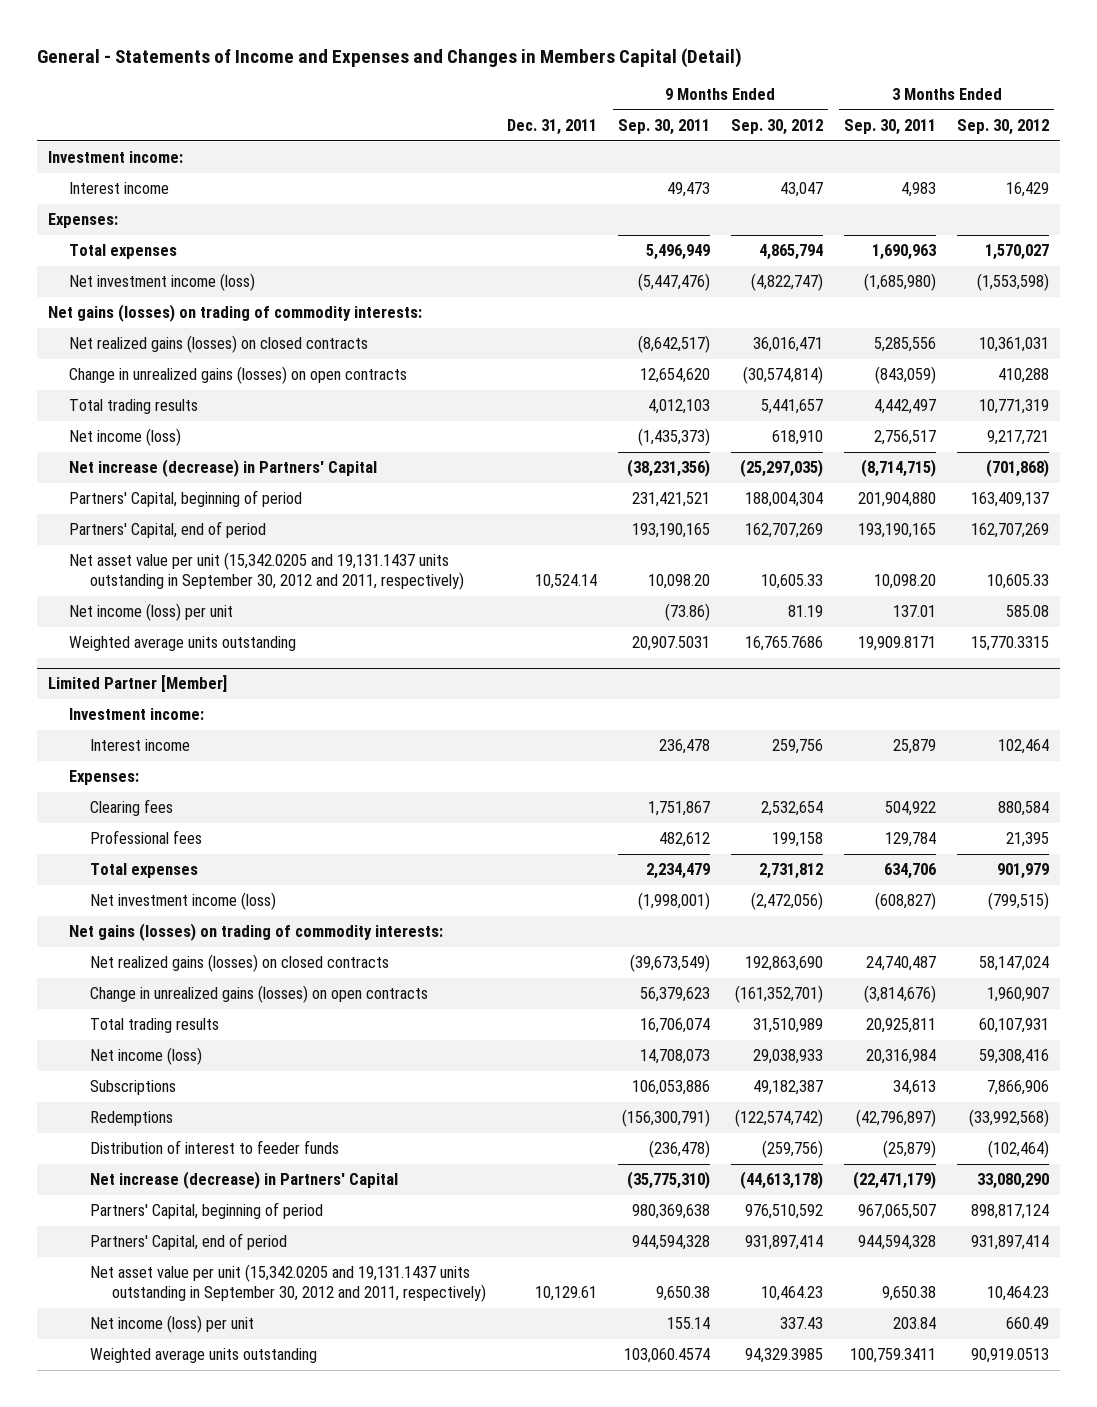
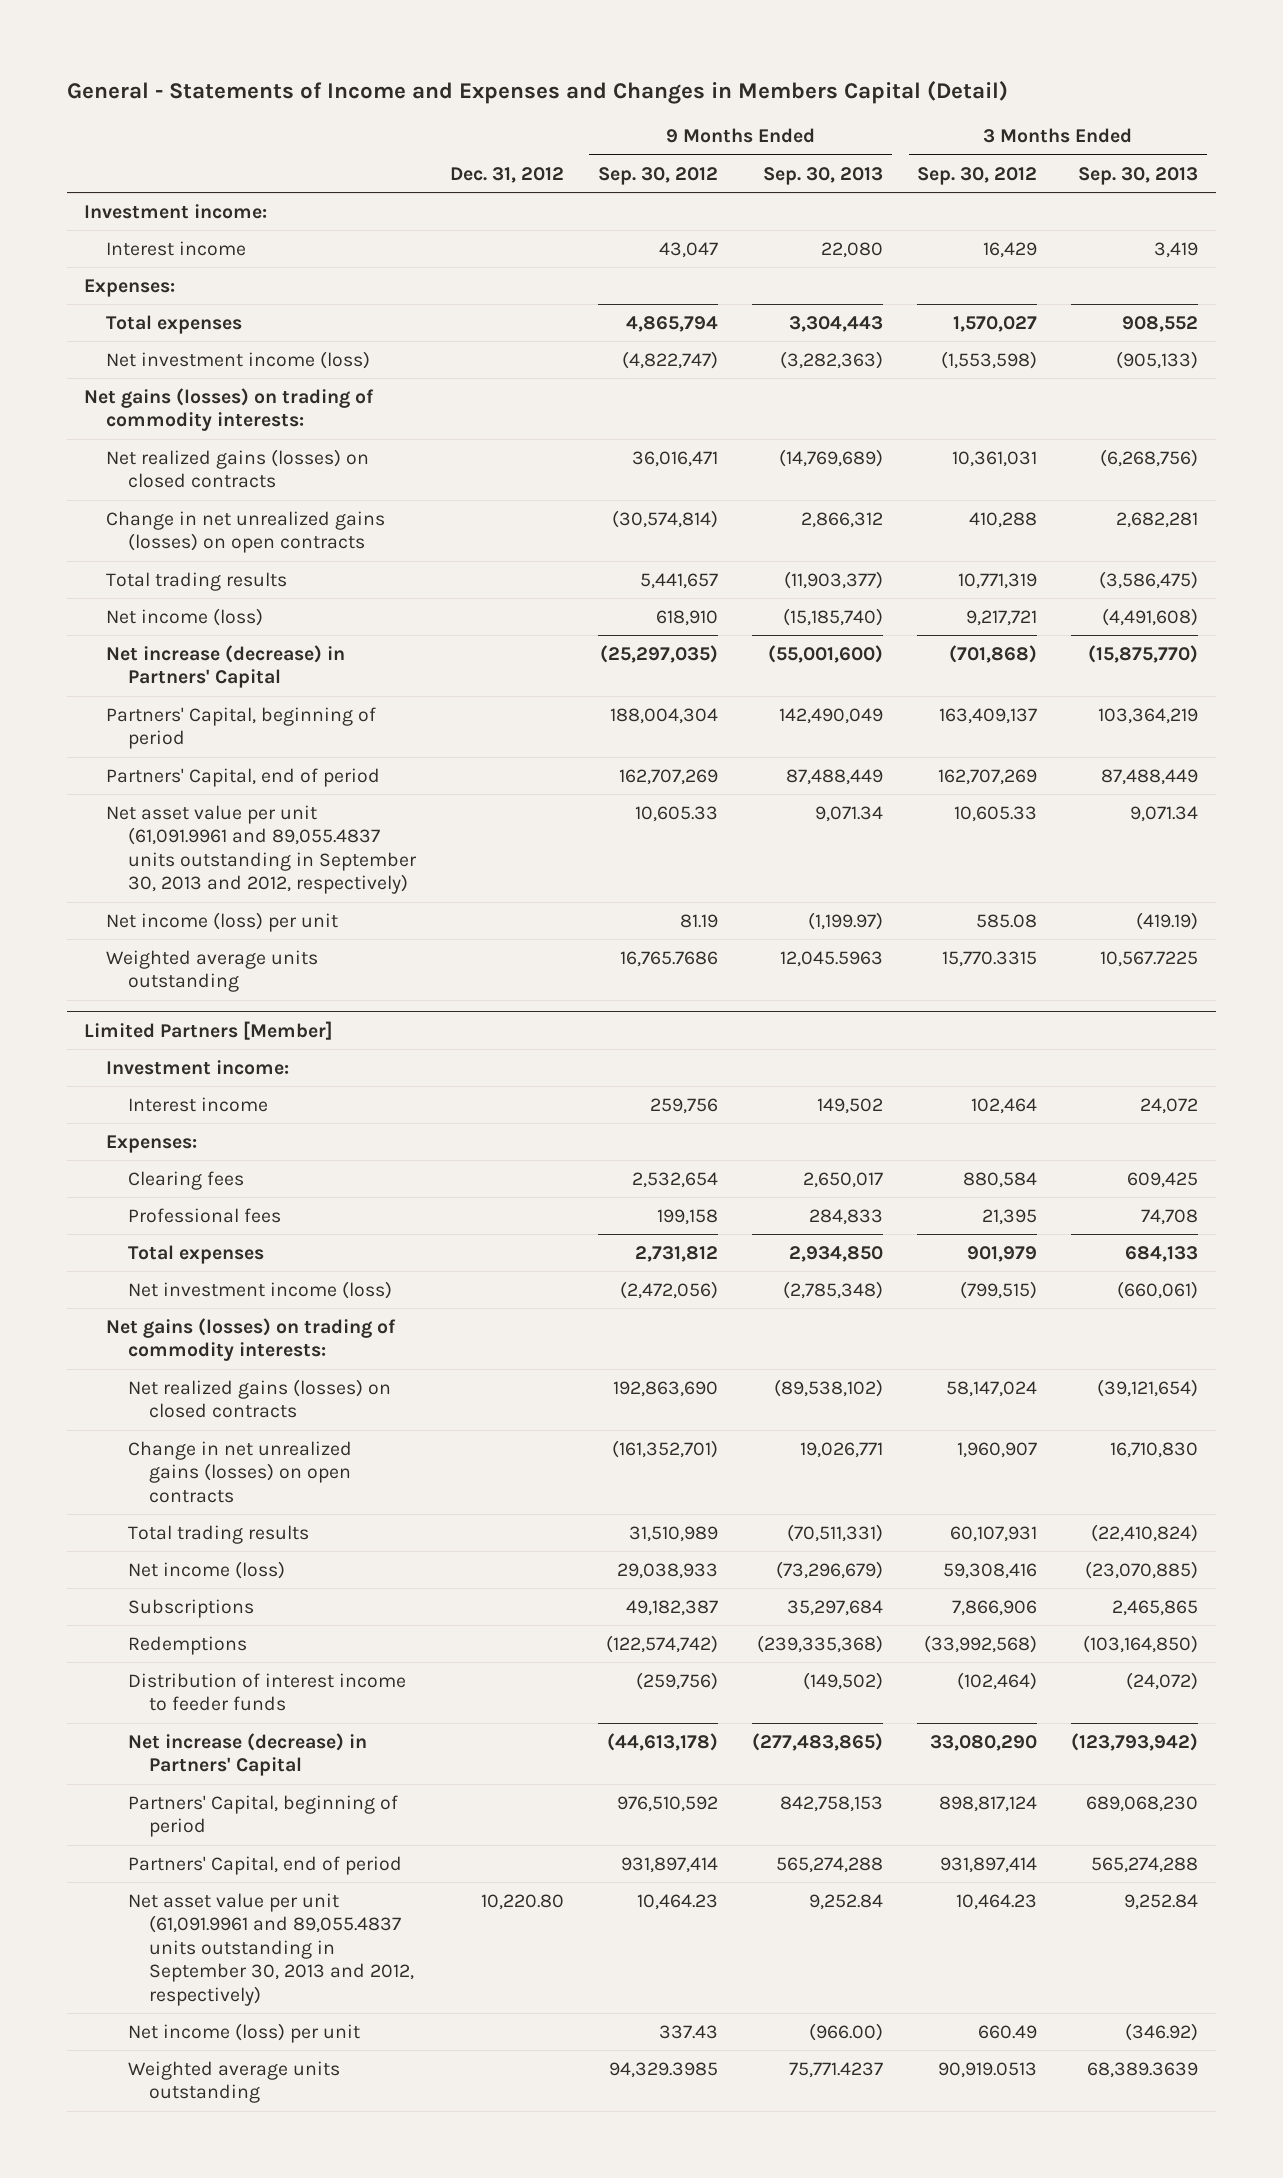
[506,119,597,136] Dec. 31, 2011 -> none
[617,119,710,136] Sep. 30, 2011 -> none
[844,119,937,136] Sep. 30, 2011 -> none
none -> [449,166,564,183] Dec. 31, 2012
none -> [763,166,884,185] Sep. 30, 2013
none -> [1078,166,1199,185] Sep. 30, 2013
[69,366,408,385] Change in unrealized gains (losses) on open contracts -> [105,510,385,554] Change in net unrealized gains (losses) on open contracts
[69,552,465,591] Net asset value per unit (15,342.0205 and 19,131.1437 units outstanding in September 30, 2012 and 2011, respectively) -> [105,804,417,895] Net asset value per unit (61,091.9961 and 89,055.4837 units outstanding in September 30, 2013 and 2012, respectively)
[47,675,227,693] Limited Partner [Member] -> [84,1020,334,1040] Limited Partners [Member]
[90,985,429,1004] Change in unrealized gains (losses) on open contracts -> [127,1440,352,1503] Change in net unrealized gains (losses) on open contracts
[90,1140,340,1155] Distribution of interest to feeder funds -> [127,1672,406,1712] Distribution of interest income to feeder funds
[90,1264,486,1303] Net asset value per unit (15,342.0205 and 19,131.1437 units outstanding in September 30, 2012 and 2011, respectively) -> [127,1892,415,2006] Net asset value per unit (61,091.9961 and 89,055.4837 units outstanding in September 30, 2013 and 2012, respectively)

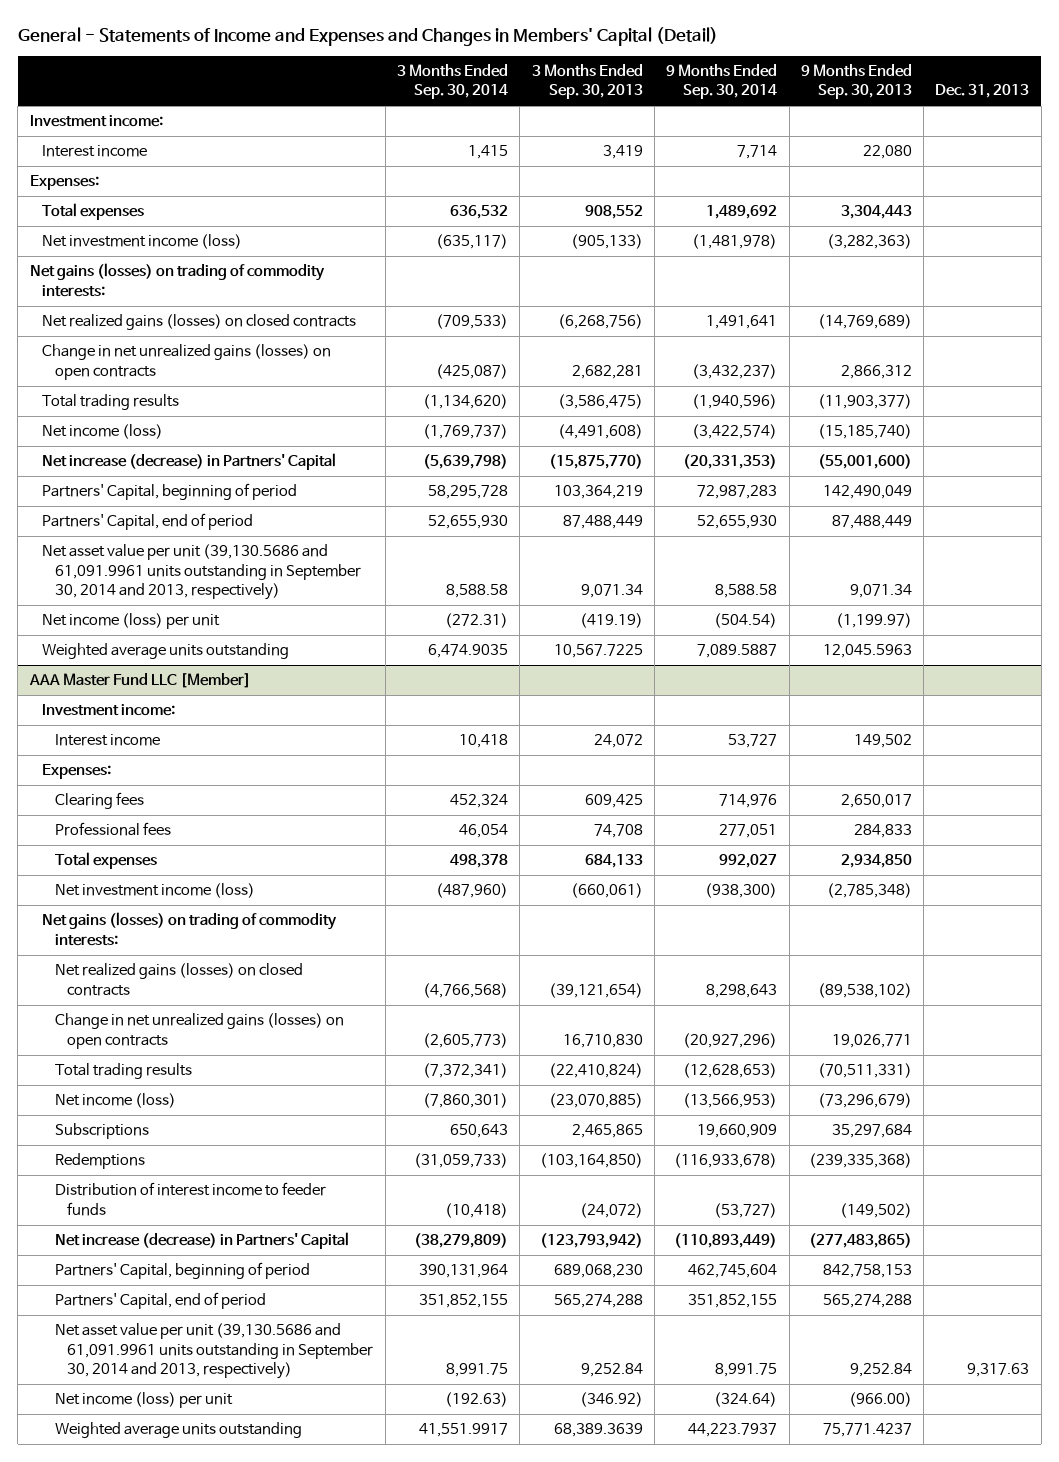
[67,80,1009,104] General - Statements of Income and Expenses and Changes in Members Capital (Detail) -> [17,26,718,46] General - Statements of Income and Expenses and Changes in Members' Capital (Detail)
[449,166,564,183] Dec. 31, 2012 -> none
[597,166,718,185] Sep. 30, 2012 -> none
[917,166,1038,185] Sep. 30, 2012 -> none
none -> [397,64,509,100] 3 Months Ended Sep. 30, 2014
none -> [666,64,778,100] 9 Months Ended Sep. 30, 2014
none -> [935,84,1030,99] Dec. 31, 2013
[105,804,417,895] Net asset value per unit (61,091.9961 and 89,055.4837 units outstanding in September 30, 2013 and 2012, respectively) -> [42,544,361,600] Net asset value per unit (39,130.5686 and 61,091.9961 units outstanding in September 30, 2014 and 2013, respectively)
[84,1020,334,1040] Limited Partners [Member] -> none
none -> [28,673,251,689] AAA Master Fund LLC [Member]
[127,1892,415,2006] Net asset value per unit (61,091.9961 and 89,055.4837 units outstanding in September 30, 2013 and 2012, respectively) -> [54,1323,374,1379] Net asset value per unit (39,130.5686 and 61,091.9961 units outstanding in September 30, 2014 and 2013, respectively)

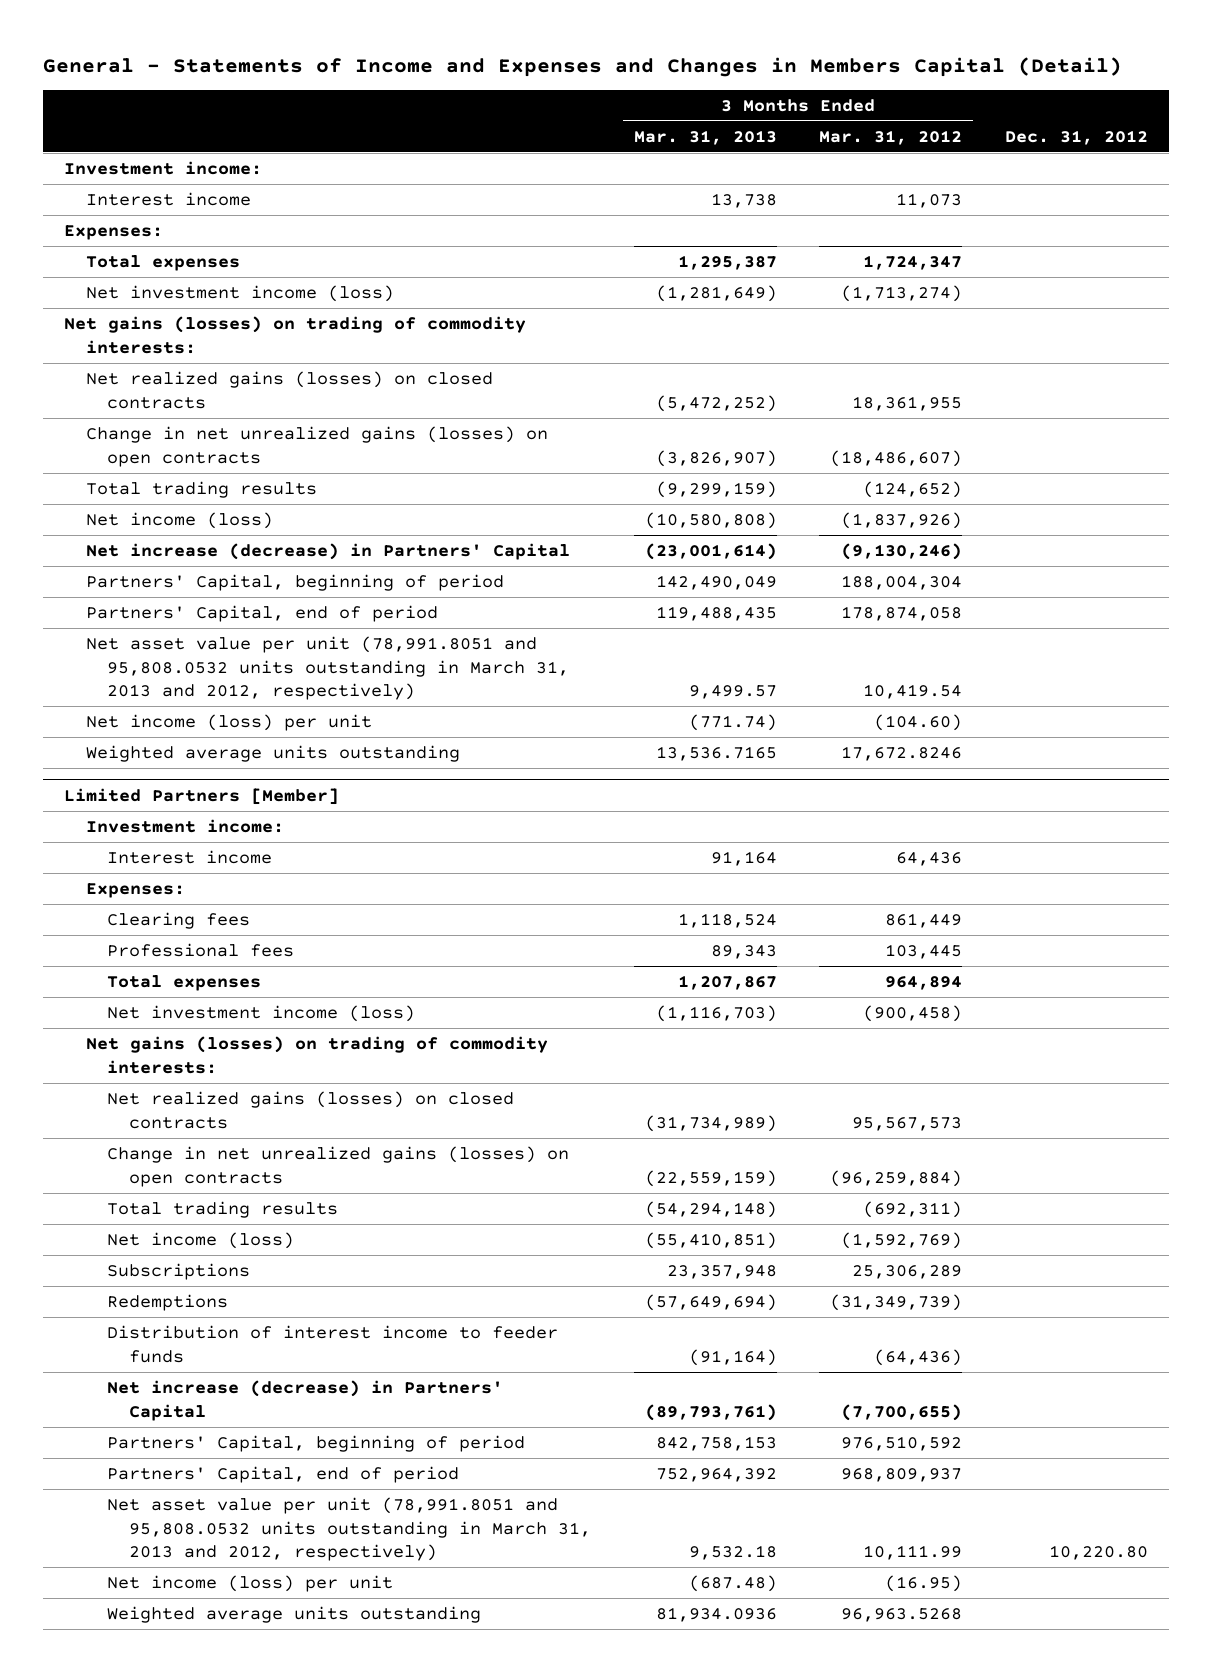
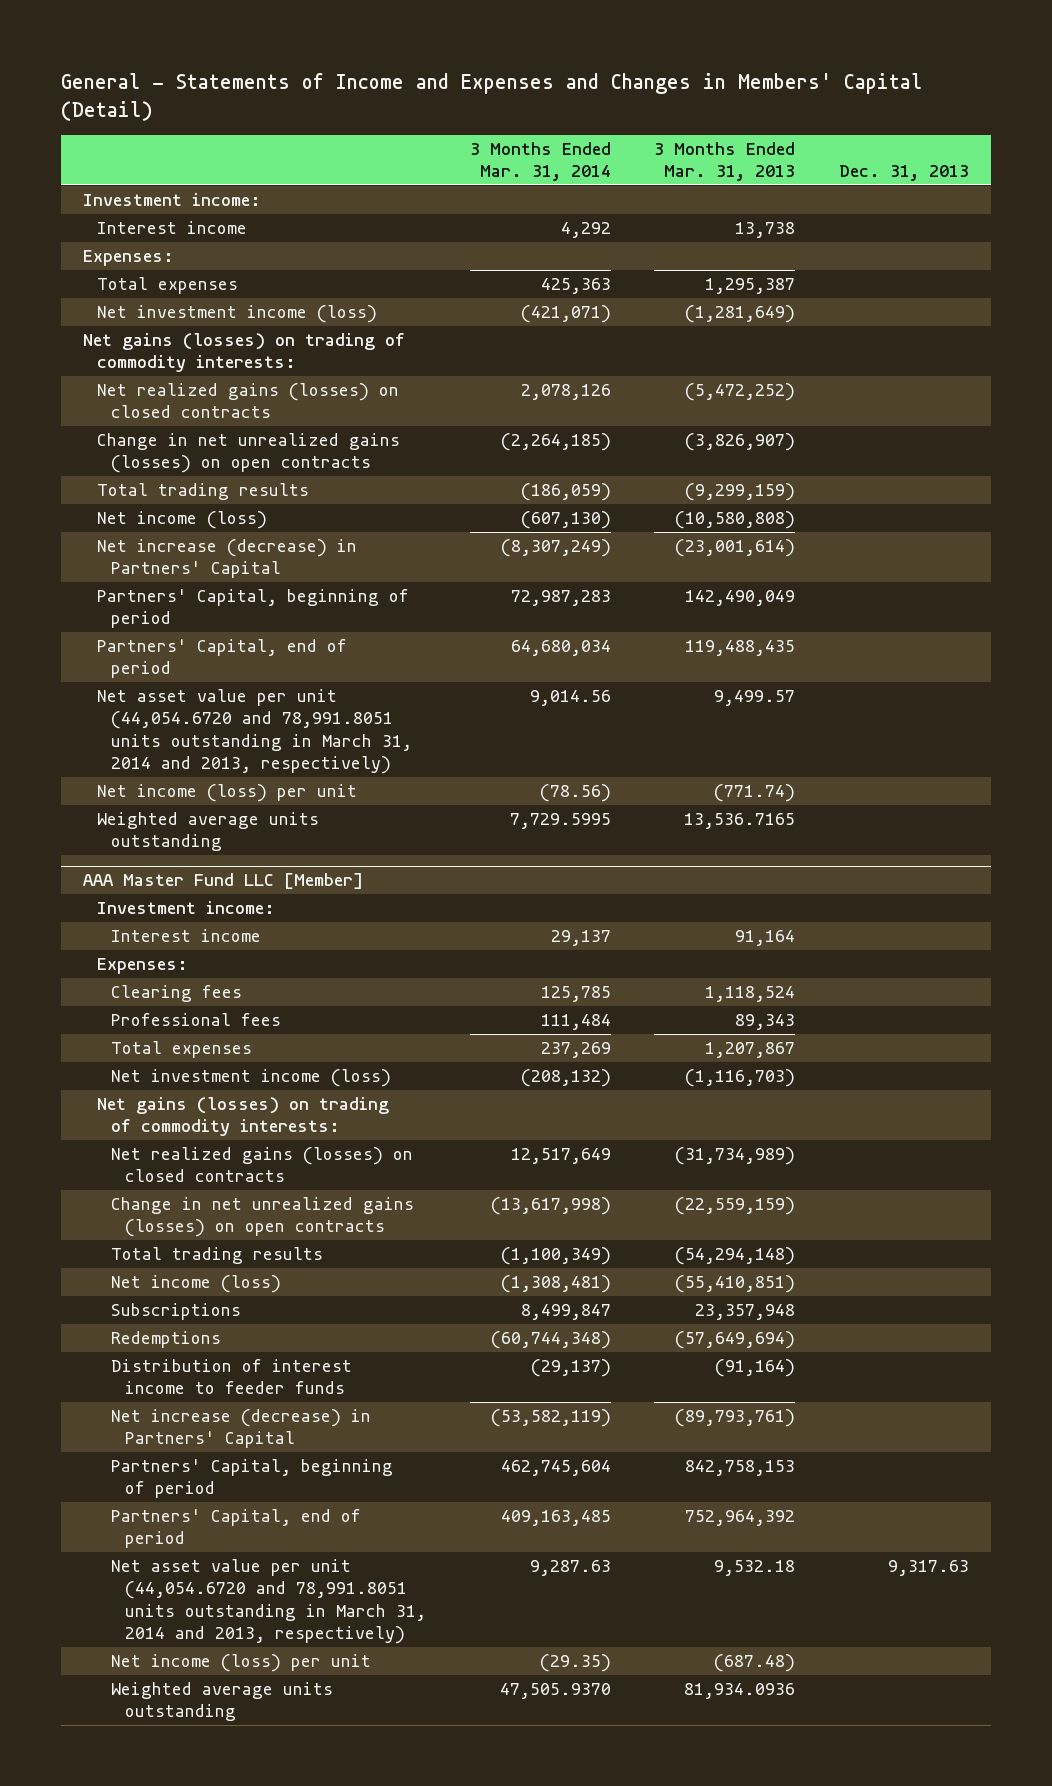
[42,56,1122,77] General - Statements of Income and Expenses and Changes in Members Capital (Detail) -> [61,73,923,121] General - Statements of Income and Expenses and Changes in Members' Capital (Detail)
[819,129,963,145] Mar. 31, 2012 -> none
[1004,129,1148,145] Dec. 31, 2012 -> none
none -> [469,141,611,182] 3 Months Ended Mar. 31, 2014
none -> [839,165,970,182] Dec. 31, 2013
[85,635,570,701] Net asset value per unit (78,991.8051 and 95,808.0532 units outstanding in March 31, 2013 and 2012, respectively) -> [97,689,413,774] Net asset value per unit (44,054.6720 and 78,991.8051 units outstanding in March 31, 2014 and 2013, respectively)
[64,787,340,805] Limited Partners [Member] -> none
none -> [83,873,364,890] AAA Master Fund LLC [Member]
[107,1496,592,1562] Net asset value per unit (78,991.8051 and 95,808.0532 units outstanding in March 31, 2013 and 2012, respectively) -> [111,1559,427,1644] Net asset value per unit (44,054.6720 and 78,991.8051 units outstanding in March 31, 2014 and 2013, respectively)

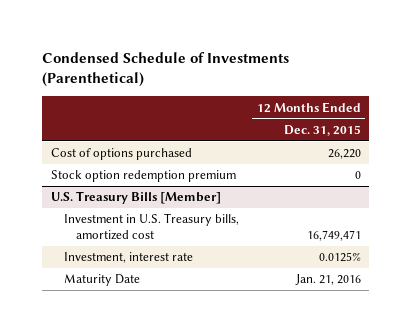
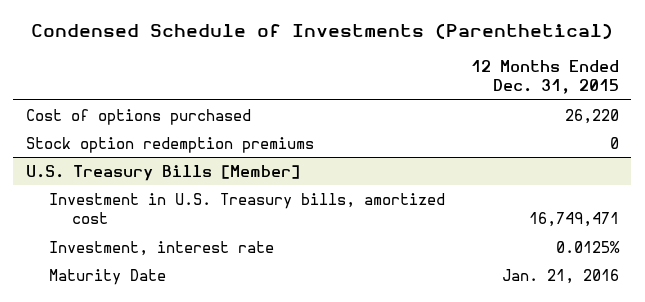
[51,170,237,183] Stock option redemption premium -> [26,137,315,154] Stock option redemption premiums

